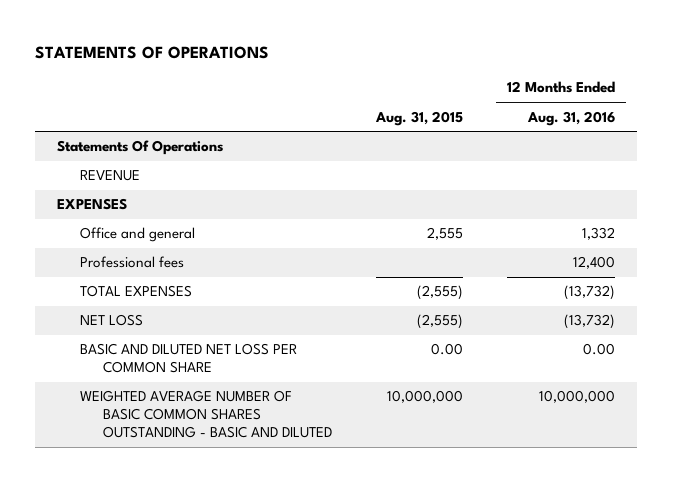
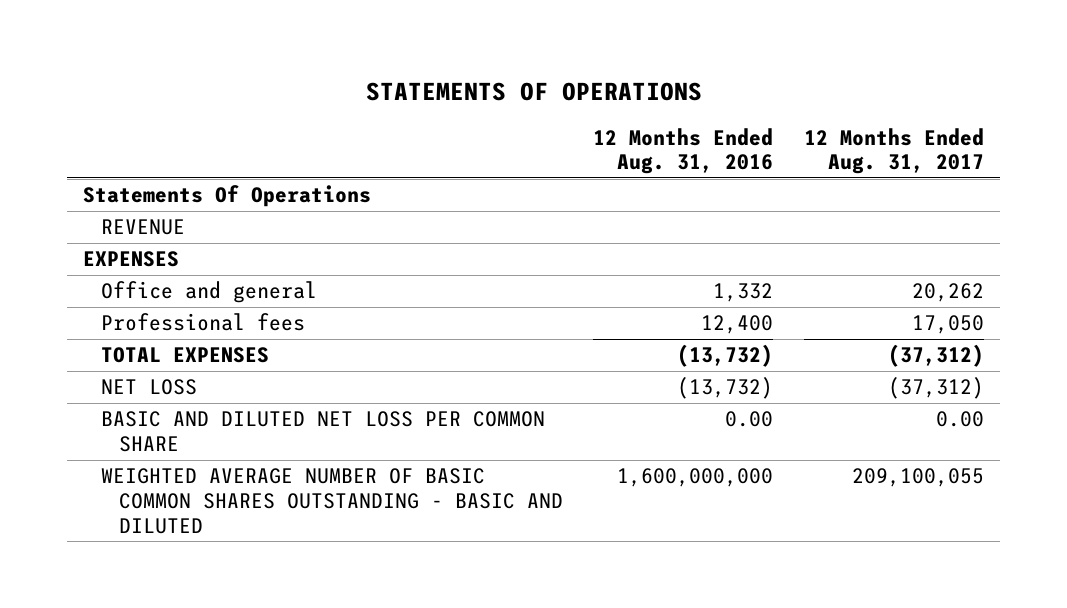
[375,110,464,126] Aug. 31, 2015 -> none
none -> [804,127,985,175] 12 Months Ended Aug. 31, 2017
[539,390,616,404] 10,000,000 -> [617,468,774,488] 1,600,000,000

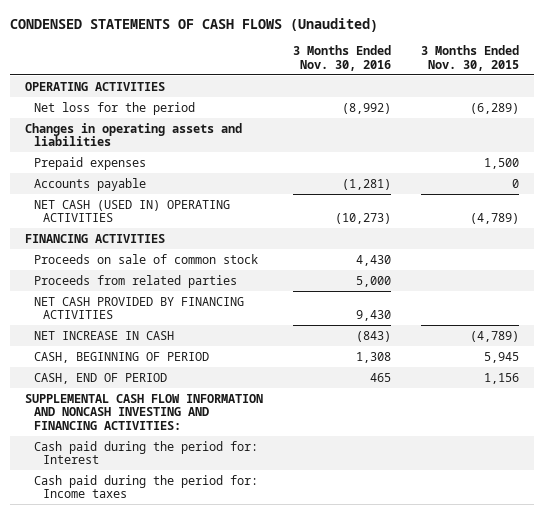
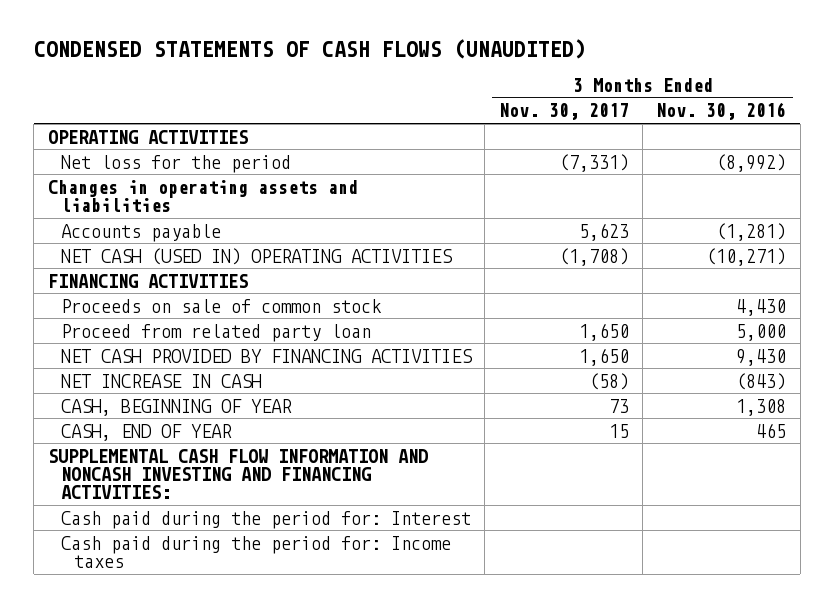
[10,17,379,32] CONDENSED STATEMENTS OF CASH FLOWS (Unaudited) -> [33,39,586,60] CONDENSED STATEMENTS OF CASH FLOWS (UNAUDITED)
[421,44,520,71] 3 Months Ended Nov. 30, 2015 -> none
none -> [498,103,629,121] Nov. 30, 2017
[33,156,146,170] Prepaid expenses -> none
[335,213,392,225] (10,273) -> [706,247,787,266] (10,271)
[33,274,237,288] Proceeds from related parties -> [60,323,371,342] Proceed from related party loan
[33,351,209,363] CASH, BEGINNING OF PERIOD -> [60,398,292,416] CASH, BEGINNING OF YEAR
[33,372,167,384] CASH, END OF PERIOD -> [60,423,232,441] CASH, END OF YEAR

